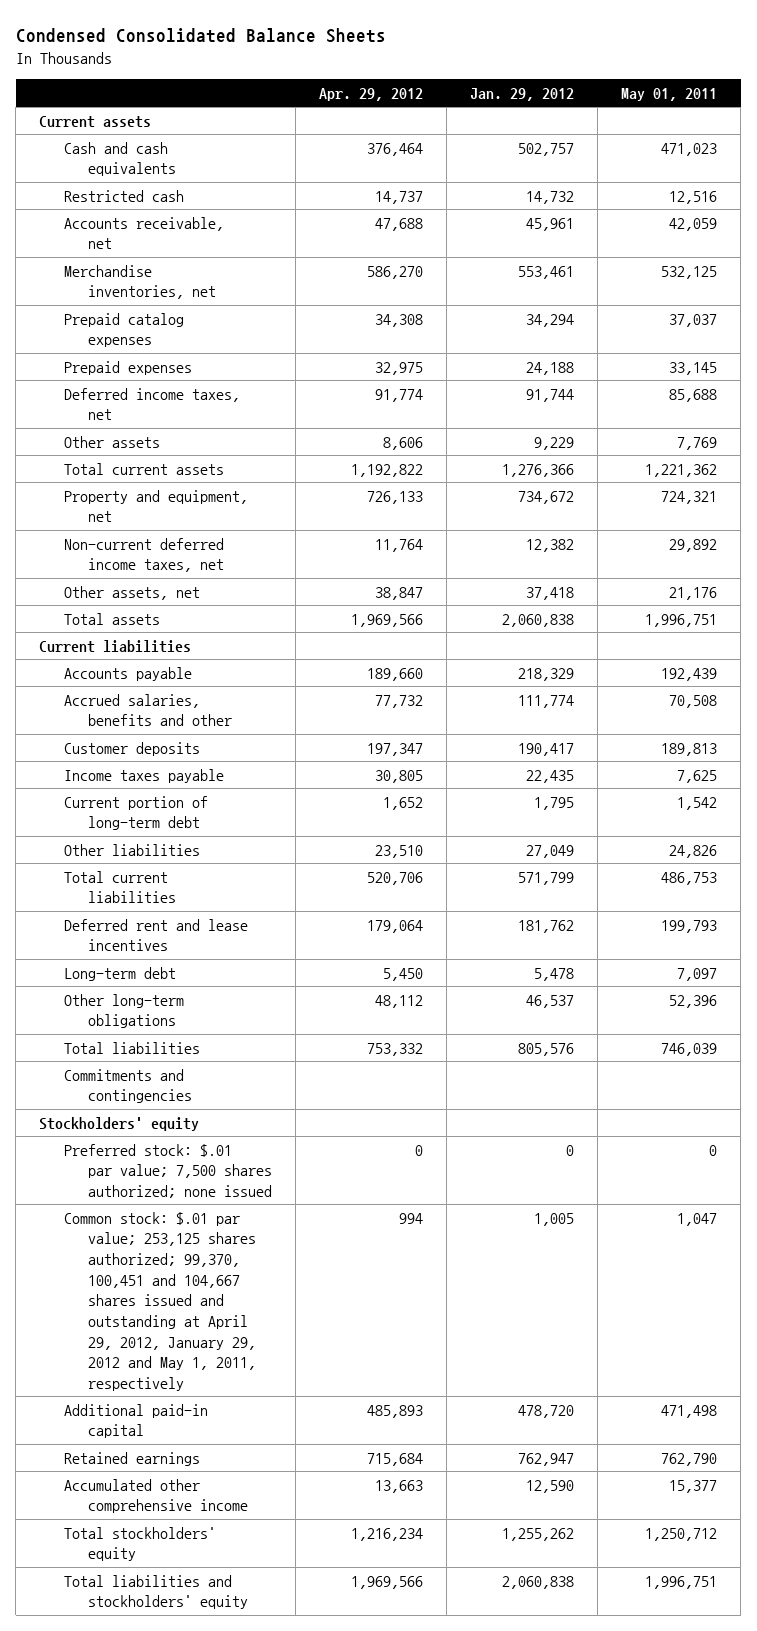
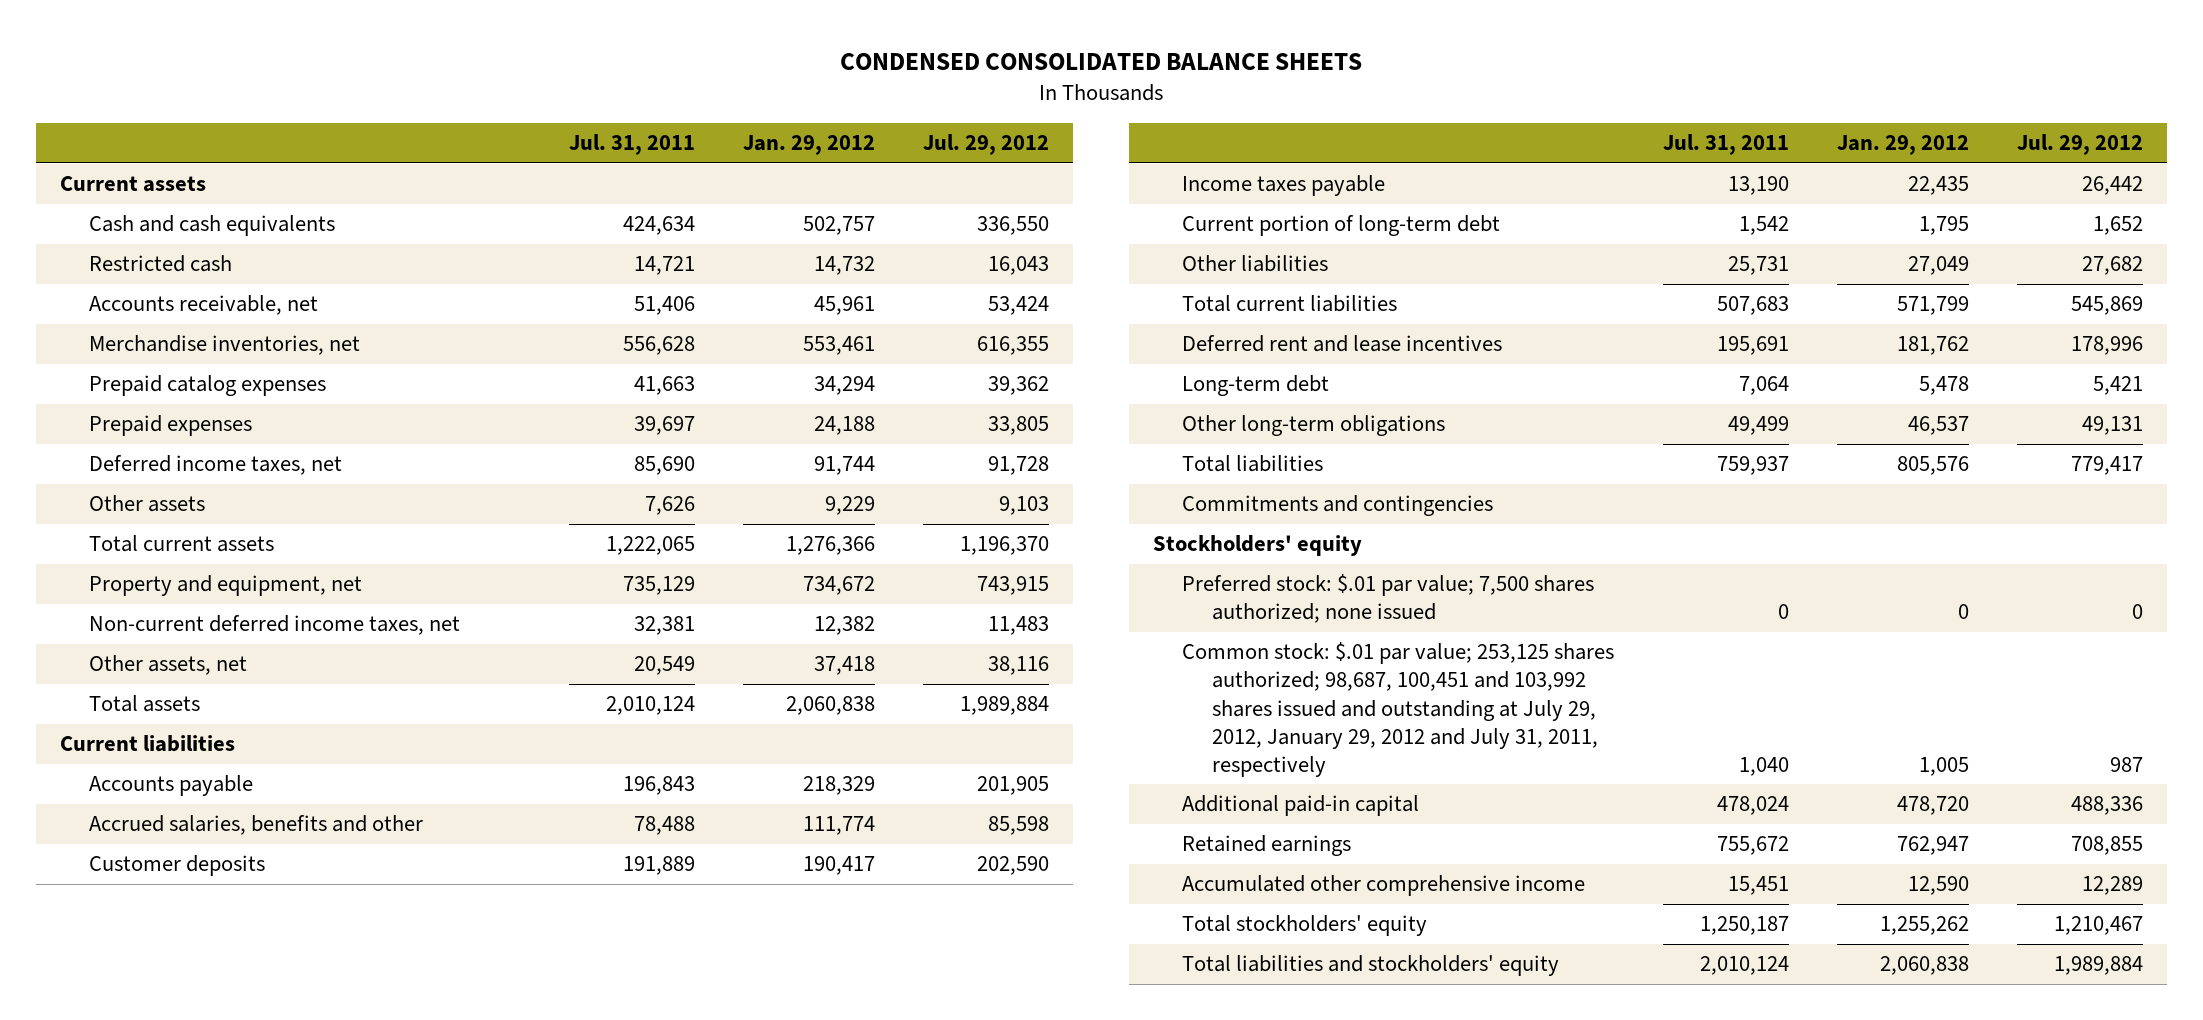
[15,27,386,43] Condensed Consolidated Balance Sheets -> [840,53,1363,71] CONDENSED CONSOLIDATED BALANCE SHEETS
[318,87,423,101] Apr. 29, 2012 -> none
[621,87,718,101] May 01, 2011 -> none
none -> [569,133,696,155] Jul. 31, 2011
none -> [923,133,1050,155] Jul. 29, 2012
[63,1211,256,1392] Common stock: $.01 par value; 253,125 shares authorized; 99,370, 100,451 and 104,667 shares issued and outstanding at April 29, 2012, January 29, 2012 and May 1, 2011, respectively -> [1182,642,1615,777] Common stock: $.01 par value; 253,125 shares authorized; 98,687, 100,451 and 103,992 shares issued and outstanding at July 29, 2012, January 29, 2012 and July 31, 2011, respectively

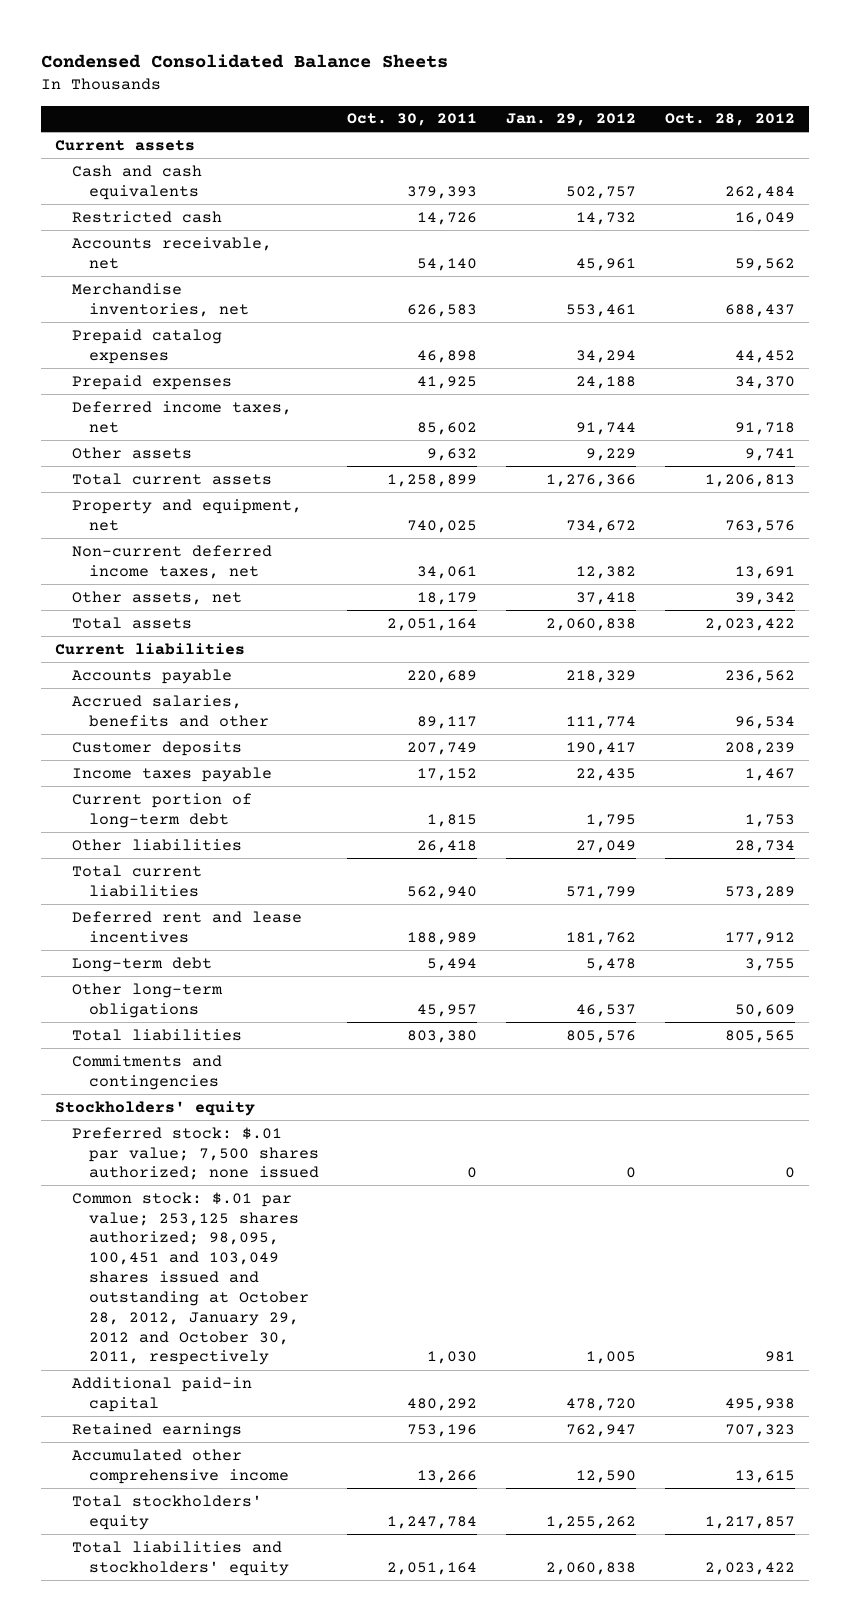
[840,53,1363,71] CONDENSED CONSOLIDATED BALANCE SHEETS -> [41,53,449,68] Condensed Consolidated Balance Sheets
[569,133,696,155] Jul. 31, 2011 -> none
[923,133,1050,155] Jul. 29, 2012 -> none
none -> [347,113,478,127] Oct. 30, 2011
none -> [664,113,795,127] Oct. 28, 2012
[1182,642,1615,777] Common stock: $.01 par value; 253,125 shares authorized; 98,687, 100,451 and 103,992 shares issued and outstanding at July 29, 2012, January 29, 2012 and July 31, 2011, respectively -> [71,1191,309,1366] Common stock: $.01 par value; 253,125 shares authorized; 98,095, 100,451 and 103,049 shares issued and outstanding at October 28, 2012, January 29, 2012 and October 30, 2011, respectively

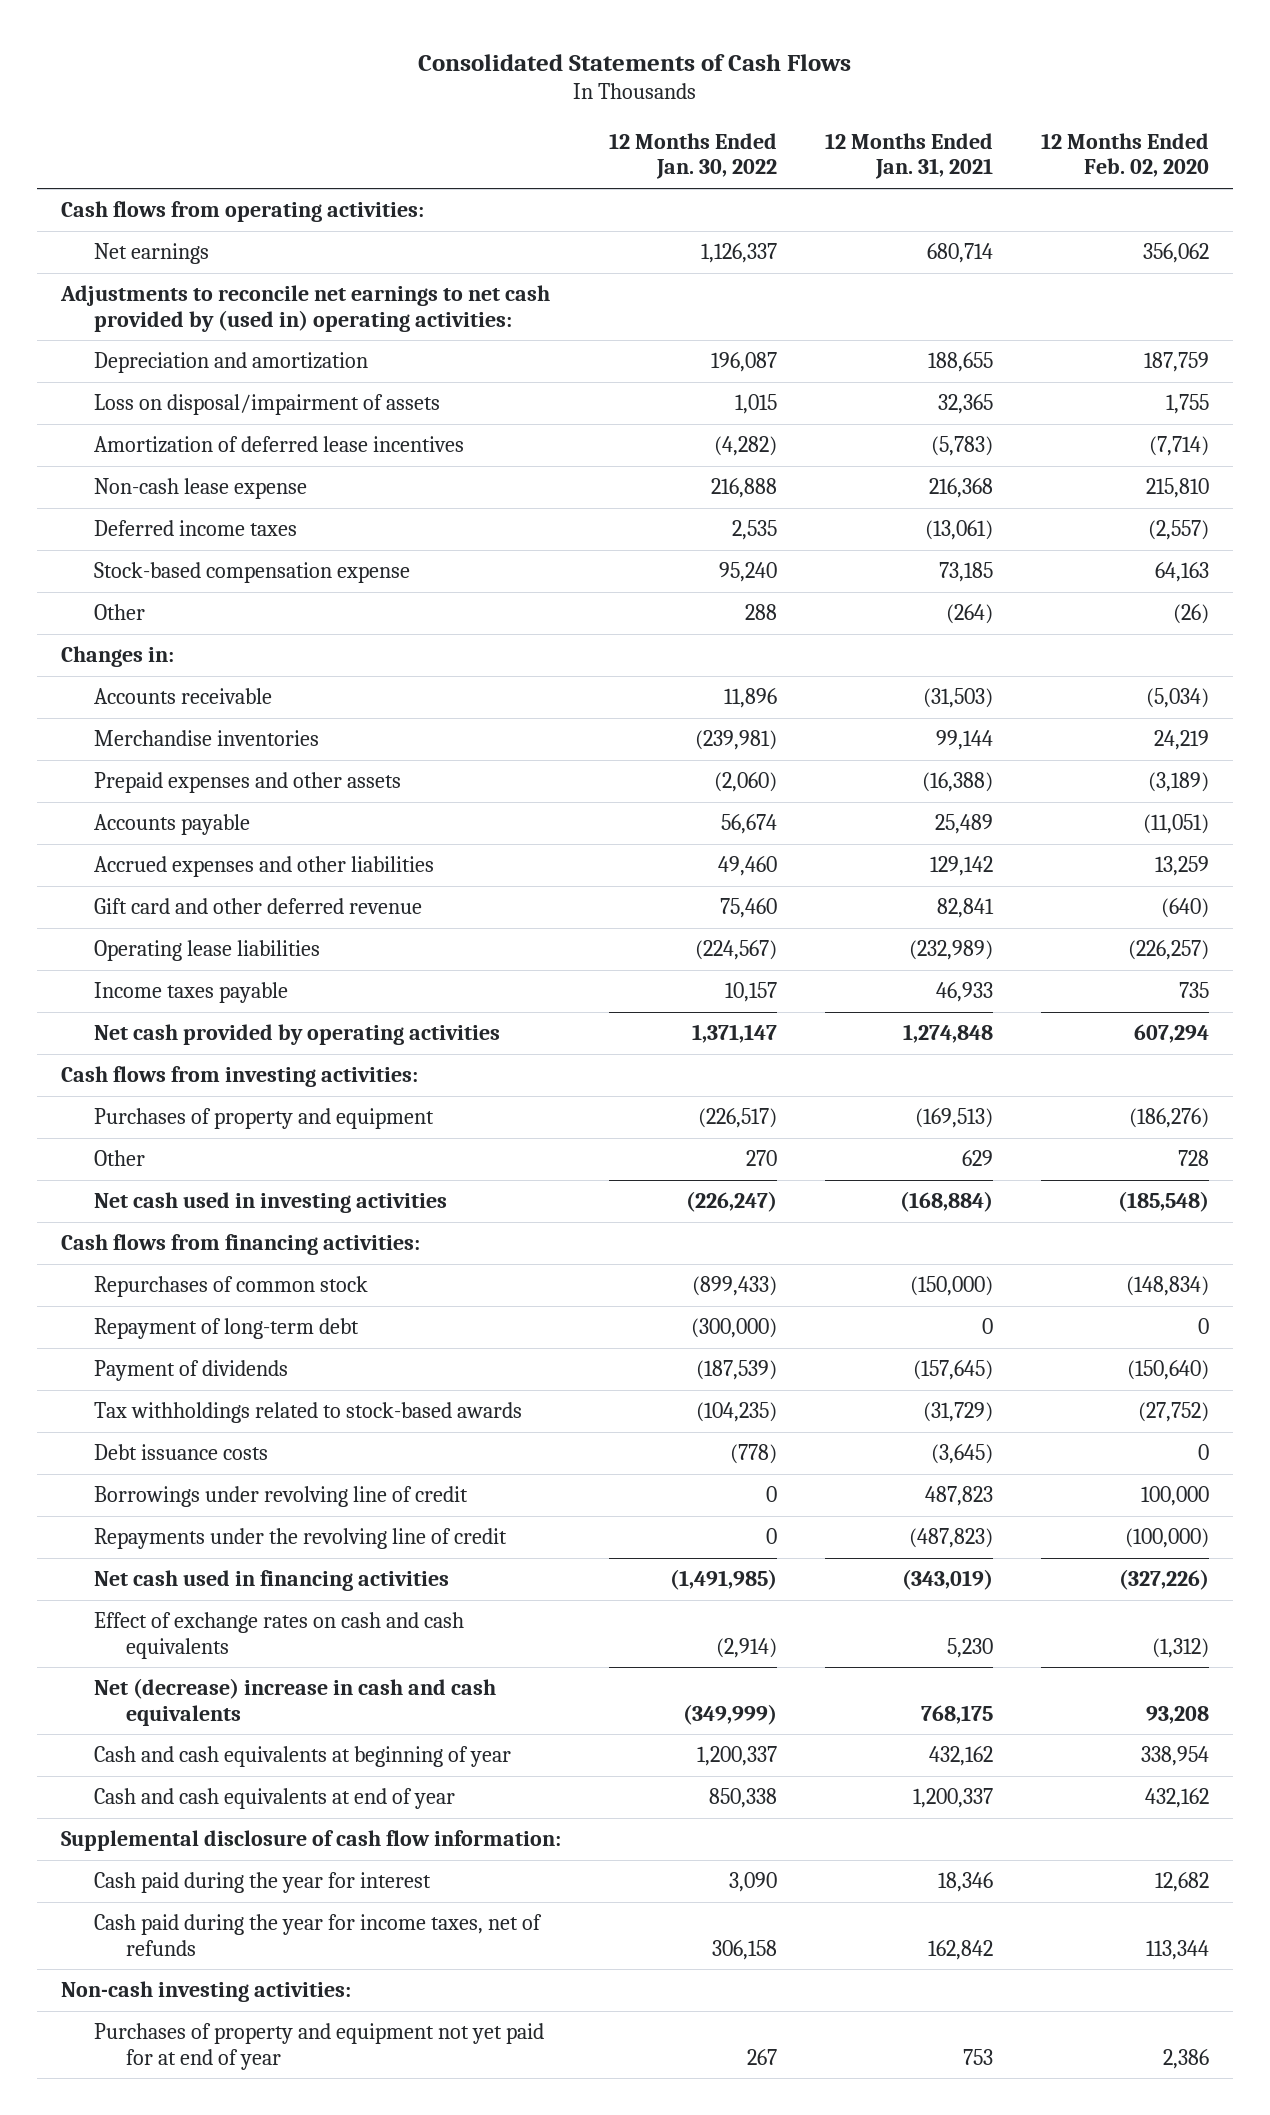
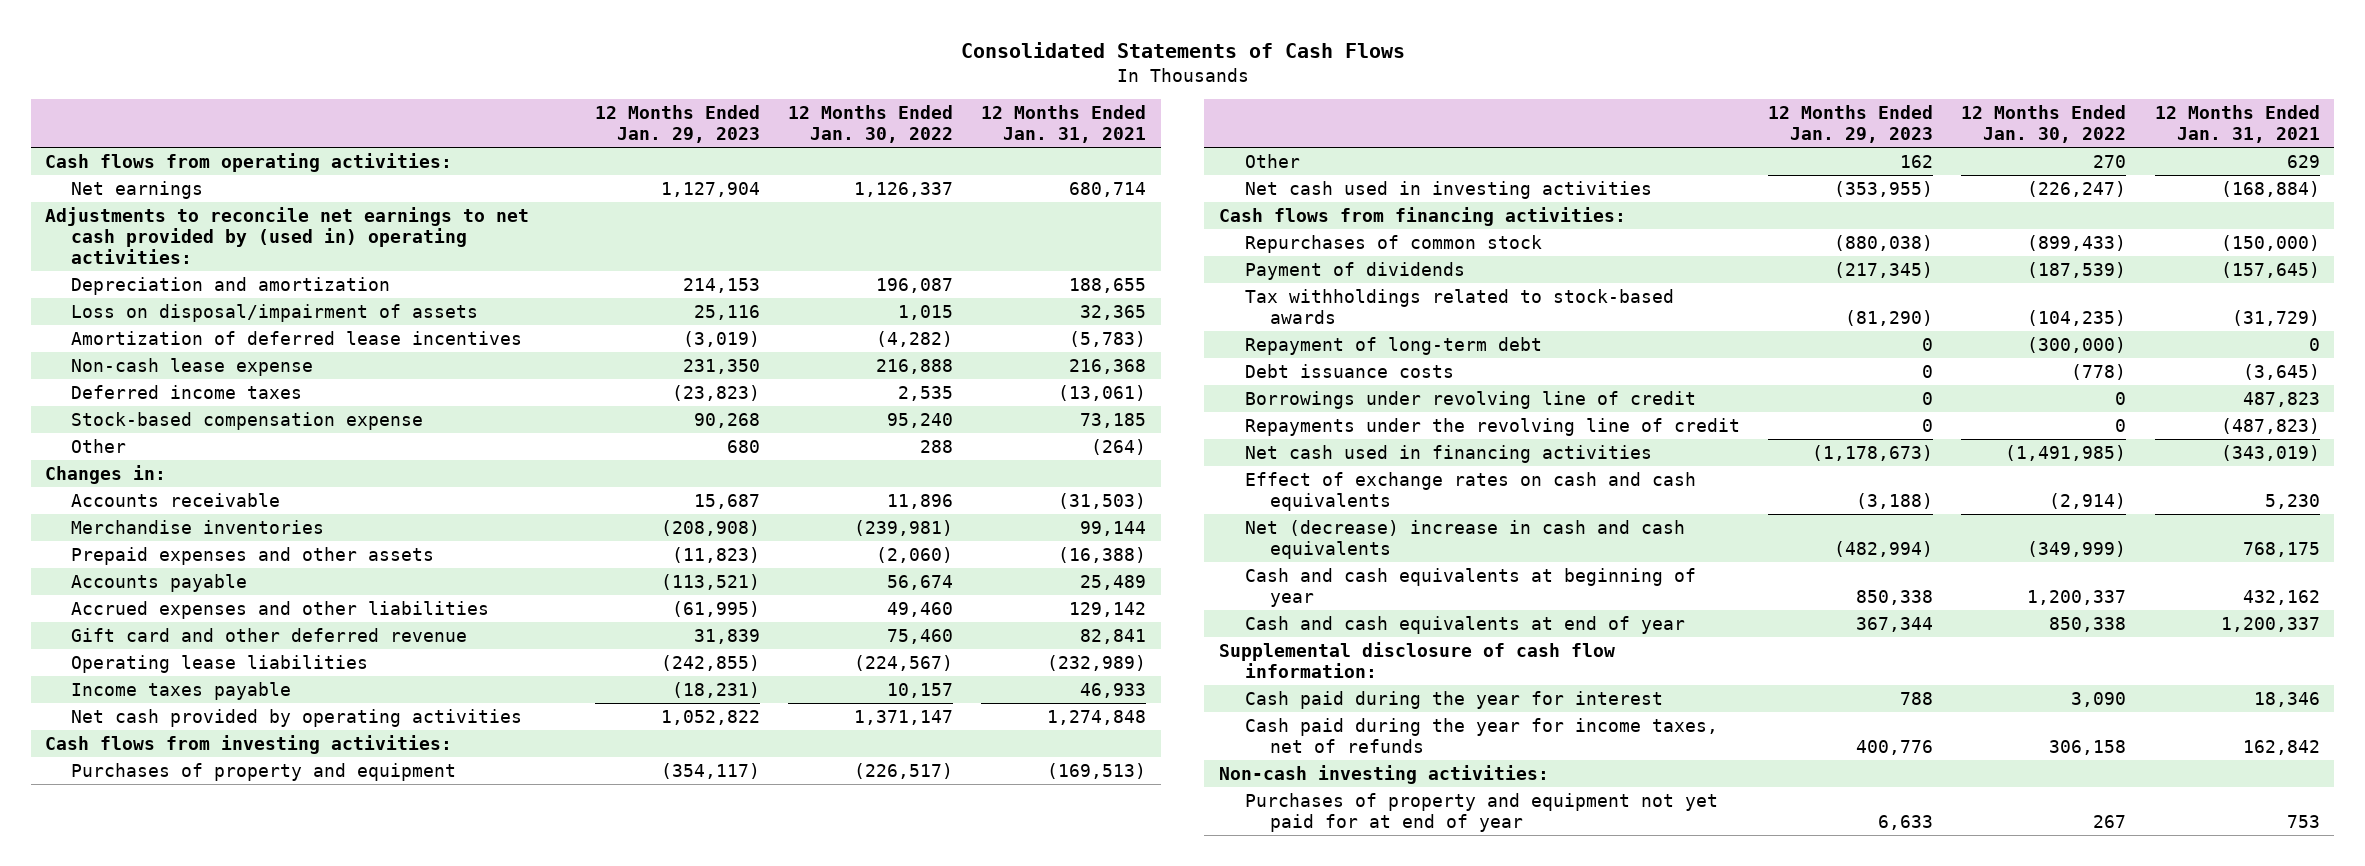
[1041,133,1210,178] 12 Months Ended Feb. 02, 2020 -> none
none -> [594,105,760,144] 12 Months Ended Jan. 29, 2023
[93,1318,359,1340] Repayment of long-term debt -> [1244,336,1542,355] Repayment of long-term debt

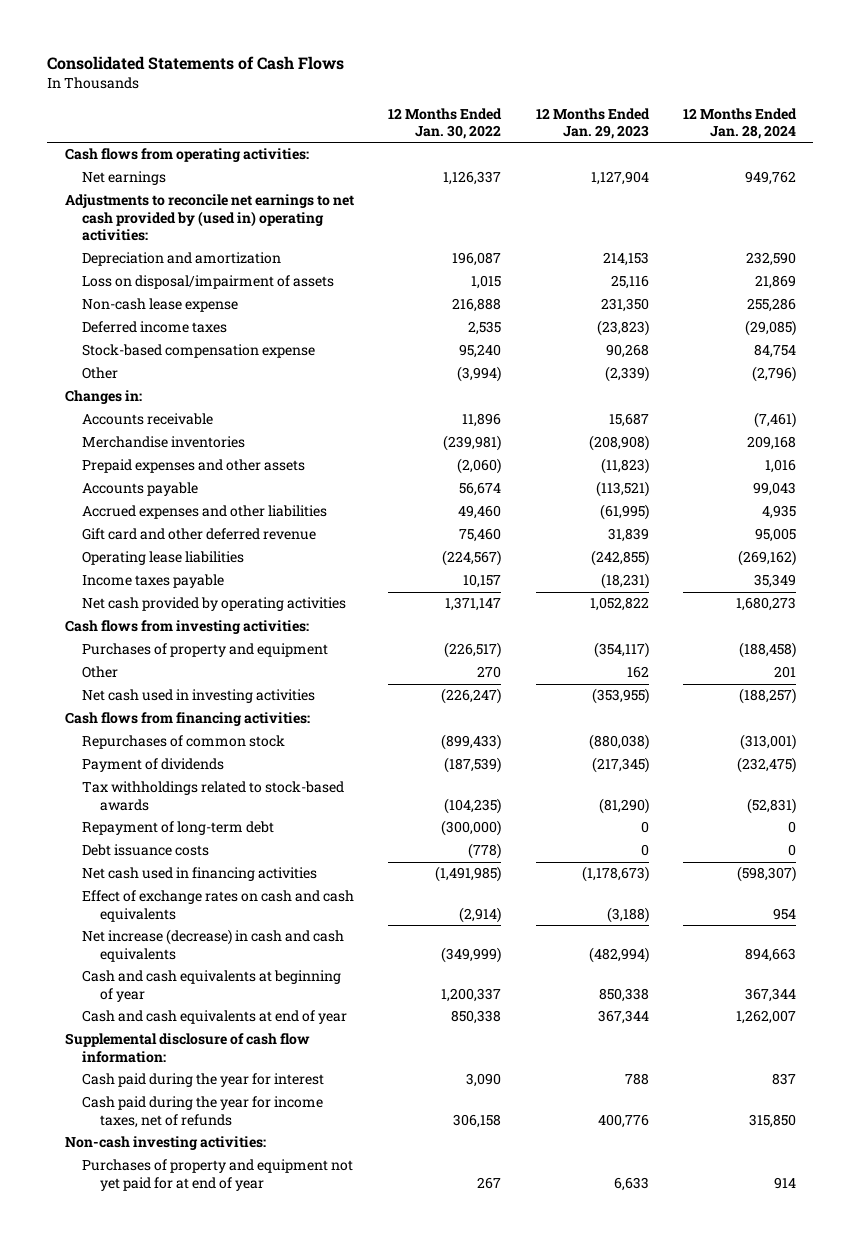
[981,105,1147,144] 12 Months Ended Jan. 31, 2021 -> none
none -> [683,107,798,140] 12 Months Ended Jan. 28, 2024
[71,330,523,345] Amortization of deferred lease incentives -> none
[726,439,760,453] 680 -> [604,366,649,383] (2,339)
[920,439,954,453] 288 -> [457,366,502,383] (3,994)
[1244,390,1696,409] Borrowings under revolving line of credit -> none
[1244,417,1740,436] Repayments under the revolving line of credit -> none
[1244,519,1685,559] Net (decrease) increase in cash and cash equivalents -> [82,929,345,962] Net increase (decrease) in cash and cash equivalents

